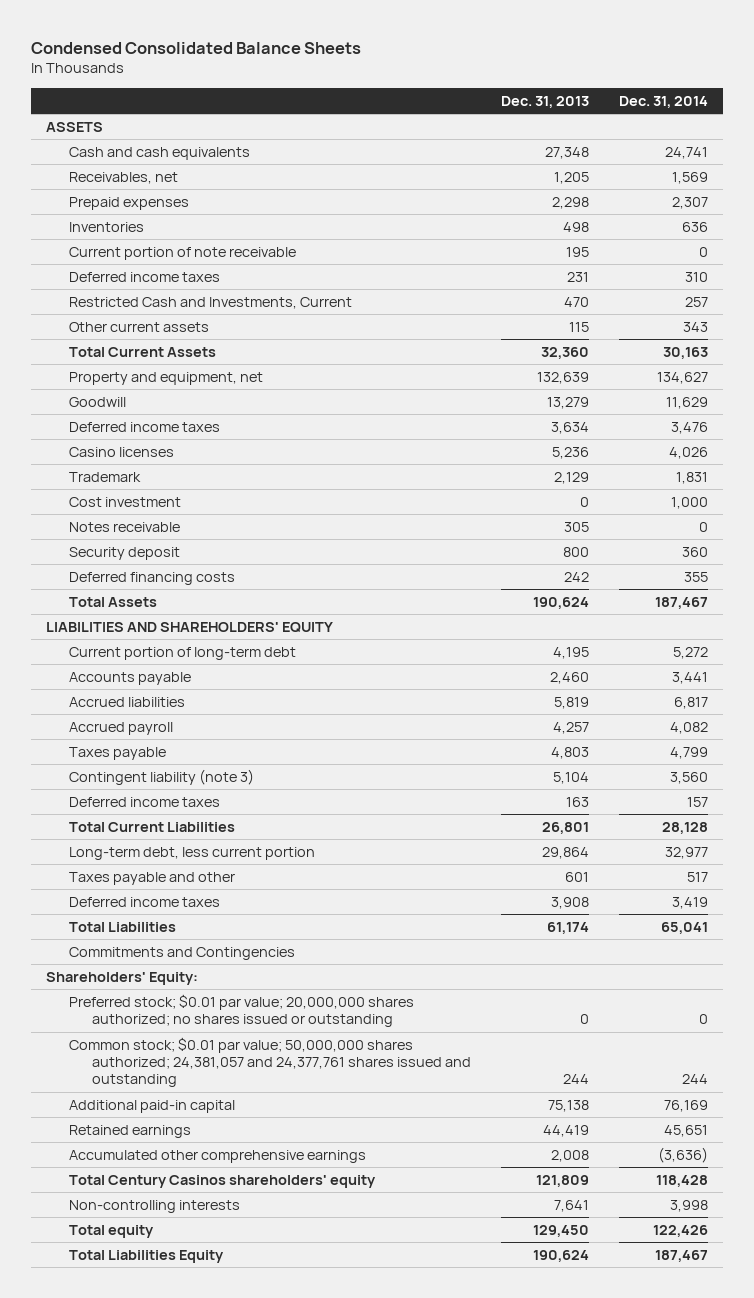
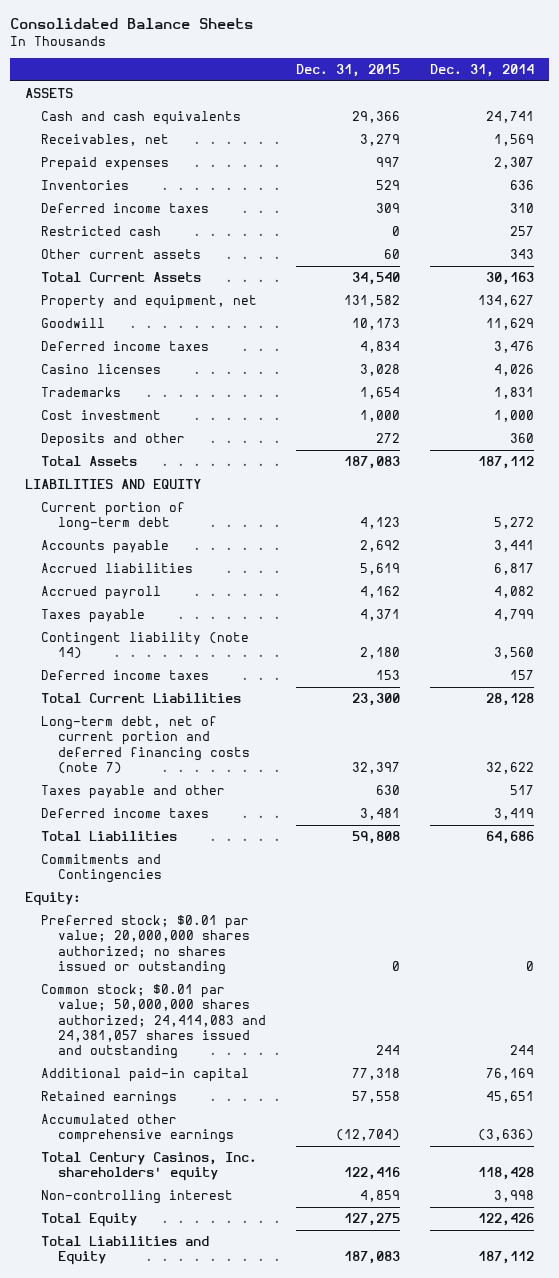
[31,41,362,54] Condensed Consolidated Balance Sheets -> [10,18,254,30] Consolidated Balance Sheets
[500,95,589,108] Dec. 31, 2013 -> none
none -> [295,64,400,78] Dec. 31, 2015
[68,247,296,261] Current portion of note receivable -> none
[68,297,352,310] Restricted Cash and Investments, Current -> [41,226,162,237] Restricted cash
[68,472,141,483] Trademark -> [41,387,122,398] Trademarks
[68,522,180,533] Notes receivable -> none
[68,547,180,561] Security deposit -> none
[68,572,235,586] Deferred financing costs -> none
none -> [41,433,186,448] Deposits and other
[654,597,708,610] 187,467 -> [477,456,534,470] 187,112
[46,622,334,634] LIABILITIES AND SHAREHOLDERS' EQUITY -> [25,479,202,490] LIABILITIES AND EQUITY
[68,769,254,786] Contingent liability (note 3) -> [41,632,250,660] Contingent liability (note 14)
[68,847,315,861] Long-term debt, less current portion -> [41,716,250,774] Long-term debt, net of current portion and deferred financing costs (note 7)
[664,847,708,860] 32,977 -> [485,761,534,774] 32,622
[660,922,708,935] 65,041 -> [485,831,534,845] 64,686
[46,972,199,986] Shareholders' Equity: -> [25,892,82,907] Equity:
[68,1037,471,1088] Common stock; $0.01 par value; 50,000,000 shares authorized; 24,381,057 and 24,377,761 shares issued and outstanding -> [41,984,266,1060] Common stock; $0.01 par value; 50,000,000 shares authorized; 24,414,083 and 24,381,057 shares issued and outstanding
[68,1175,376,1189] Total Century Casinos shareholders' equity -> [41,1152,258,1182] Total Century Casinos, Inc. shareholders' equity
[68,1200,240,1214] Non-controlling interests -> [41,1190,234,1205] Non-controlling interest
[68,1225,154,1239] Total equity -> [41,1213,138,1228] Total Equity
[68,1250,224,1264] Total Liabilities Equity -> [41,1236,210,1266] Total Liabilities and Equity
[654,1250,708,1263] 187,467 -> [477,1251,534,1265] 187,112

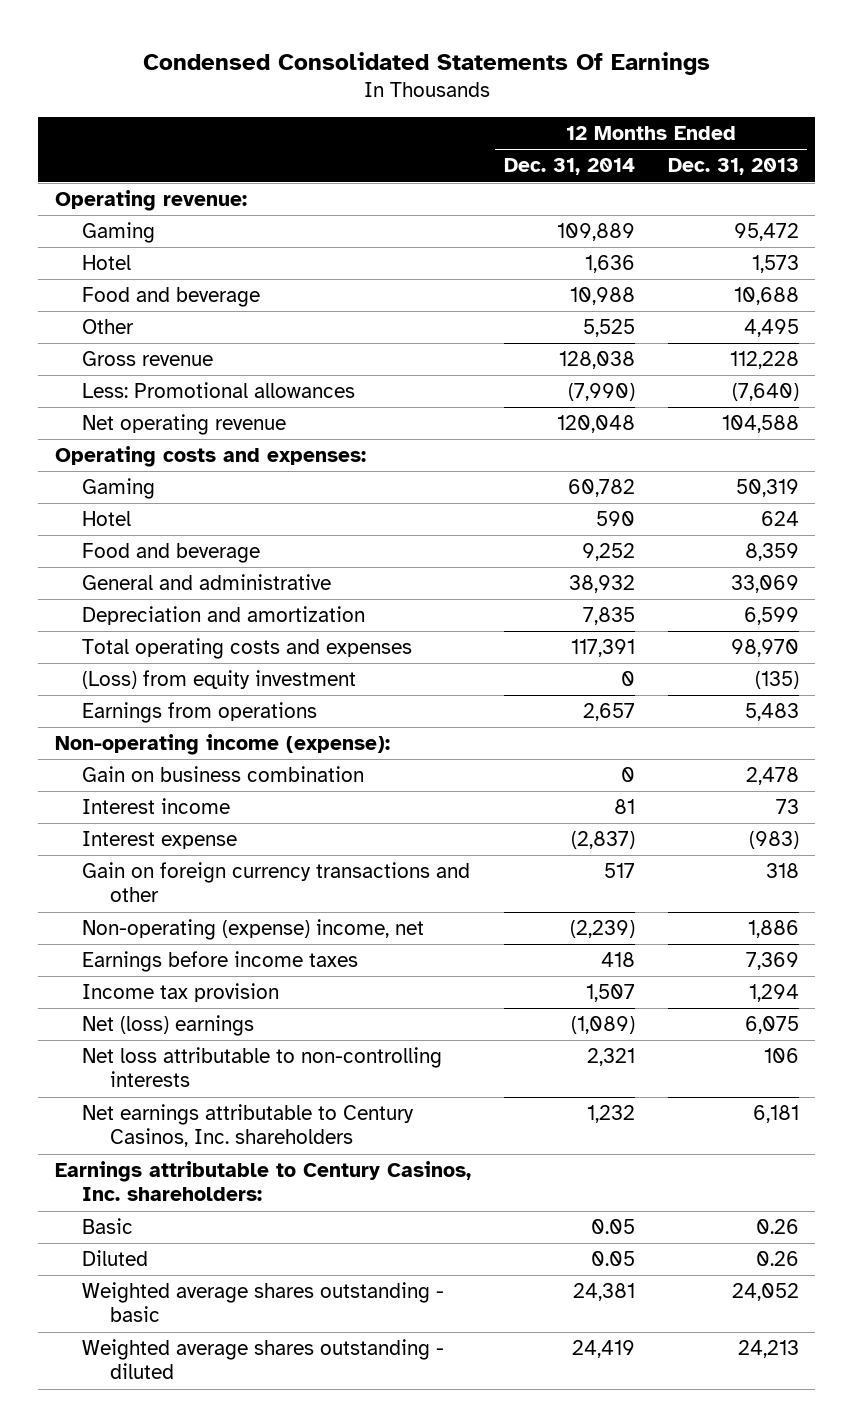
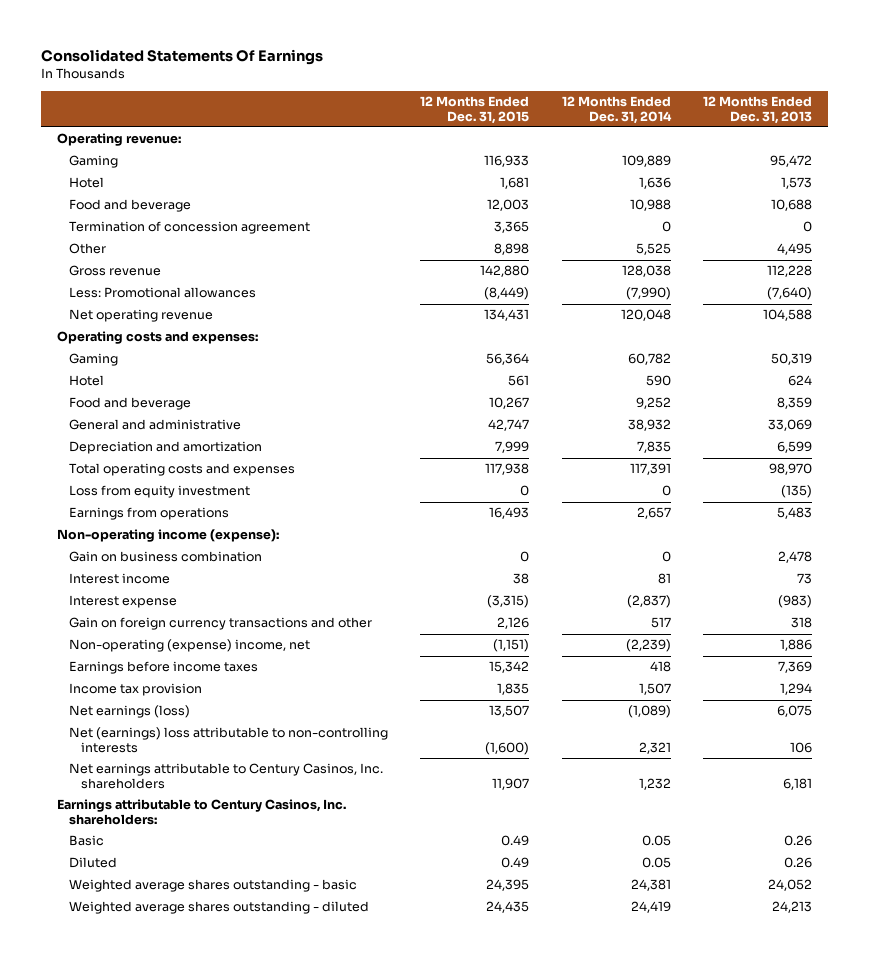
[142,51,710,75] Condensed Consolidated Statements Of Earnings -> [41,48,324,65] Consolidated Statements Of Earnings
none -> [420,96,530,124] 12 Months Ended Dec. 31, 2015
none -> [69,221,311,235] Termination of concession agreement
[82,669,357,689] (Loss) from equity investment -> [69,485,251,499] Loss from equity investment
[82,1014,255,1036] Net (loss) earnings -> [69,705,191,719] Net earnings (loss)
[82,1046,443,1088] Net loss attributable to non-controlling interests -> [69,727,389,754] Net (earnings) loss attributable to non-controlling interests

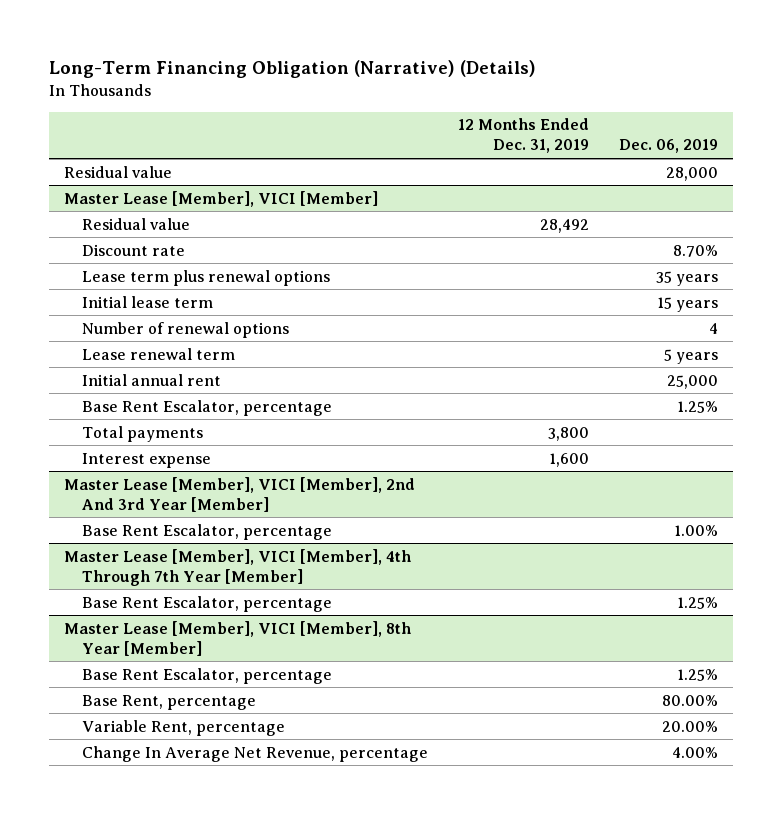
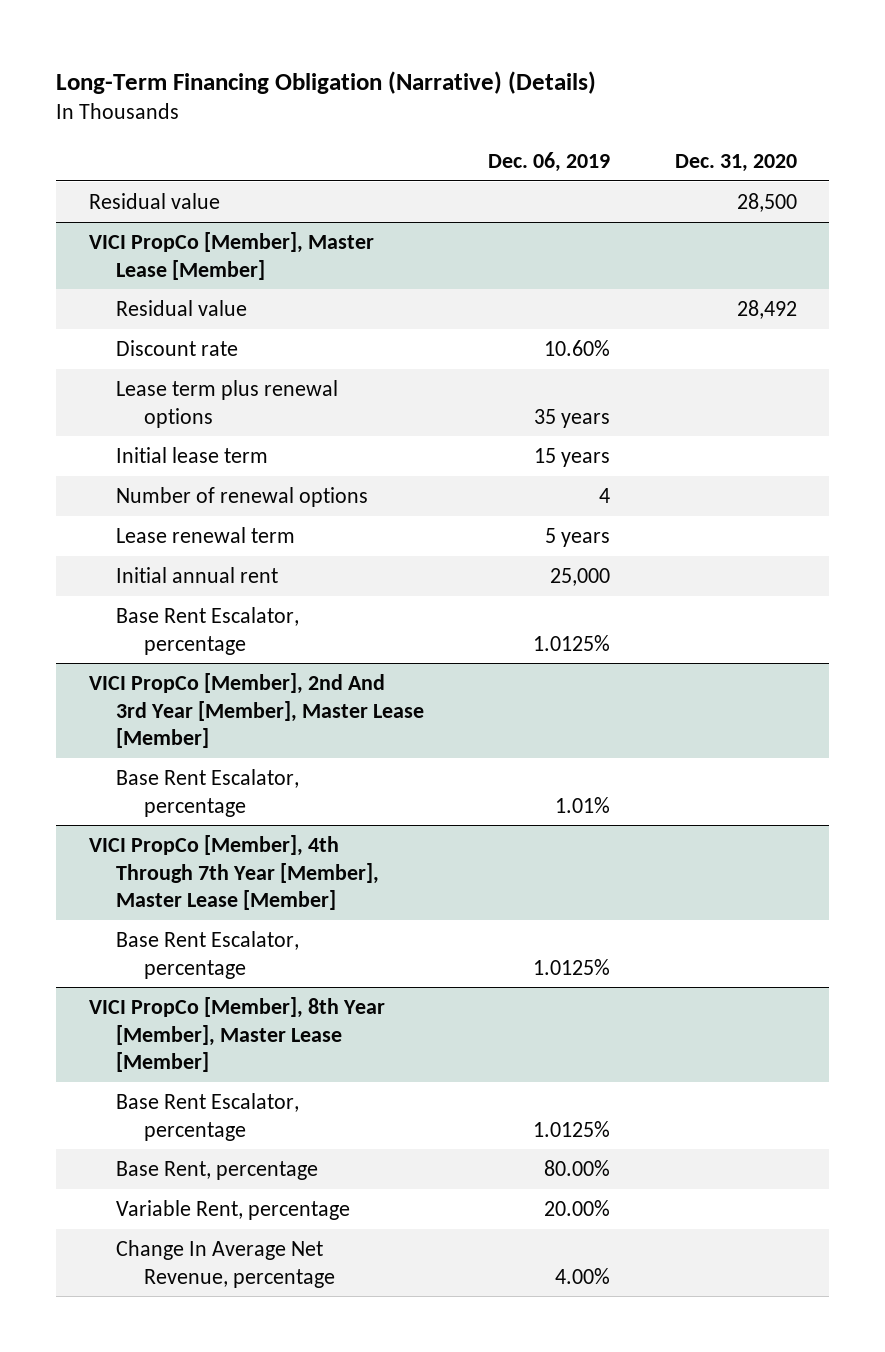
[458,118,590,154] 12 Months Ended Dec. 31, 2019 -> none
none -> [674,153,797,172] Dec. 31, 2020
[64,165,173,178] Residual value -> none
[64,190,379,207] Master Lease [Member], VICI [Member] -> none
none -> [88,231,374,280] VICI PropCo [Member], Master Lease [Member]
none -> [116,299,248,316] Residual value
[673,244,719,257] 8.70% -> [544,339,611,356] 10.60%
[81,425,203,442] Total payments -> none
[81,452,211,468] Interest expense -> none
[677,400,719,413] 1.25% -> [533,634,611,651] 1.0125%
[64,476,416,512] Master Lease [Member], VICI [Member], 2nd And 3rd Year [Member] -> [88,672,425,749] VICI PropCo [Member], 2nd And 3rd Year [Member], Master Lease [Member]
[674,524,719,536] 1.00% -> [555,796,611,813] 1.01%
[64,548,412,586] Master Lease [Member], VICI [Member], 4th Through 7th Year [Member] -> [88,834,380,911] VICI PropCo [Member], 4th Through 7th Year [Member], Master Lease [Member]
[677,596,719,609] 1.25% -> [533,958,611,975] 1.0125%
[64,620,412,656] Master Lease [Member], VICI [Member], 8th Year [Member] -> [88,996,385,1073] VICI PropCo [Member], 8th Year [Member], Master Lease [Member]
[677,668,719,681] 1.25% -> [533,1120,611,1137] 1.0125%

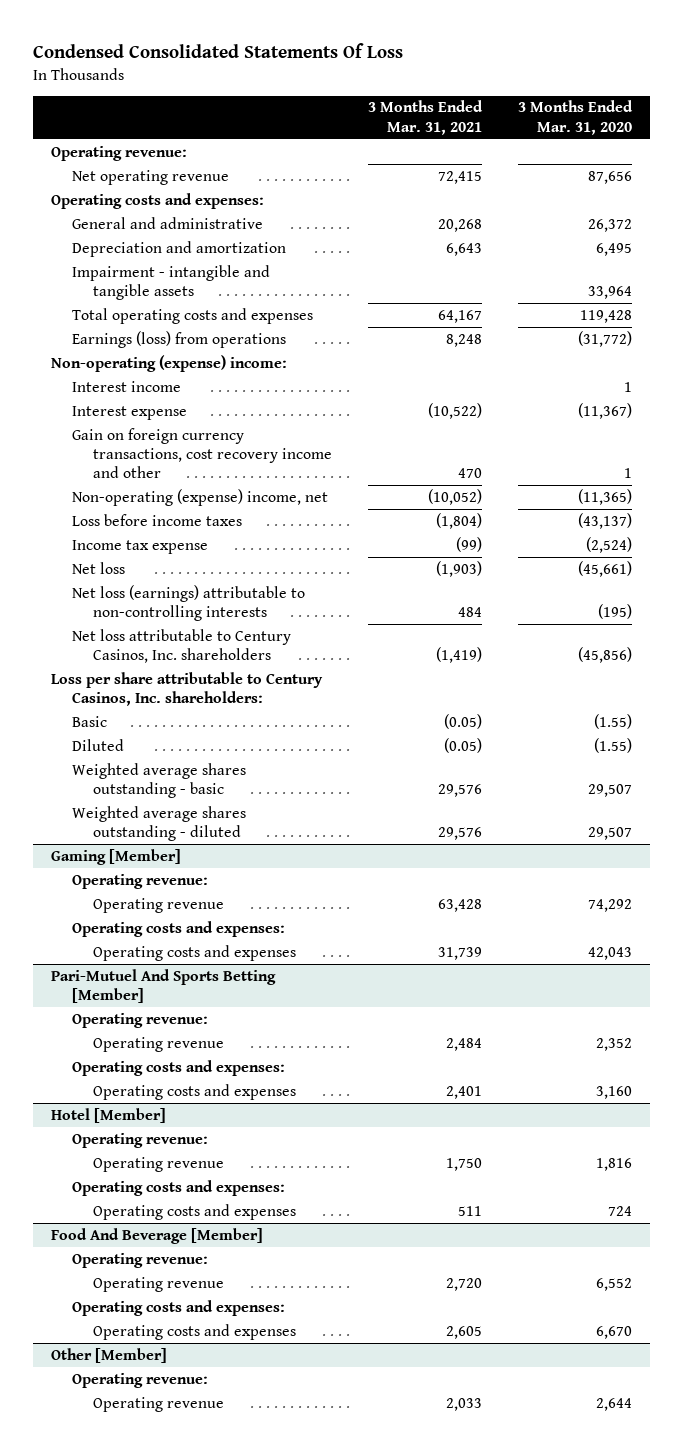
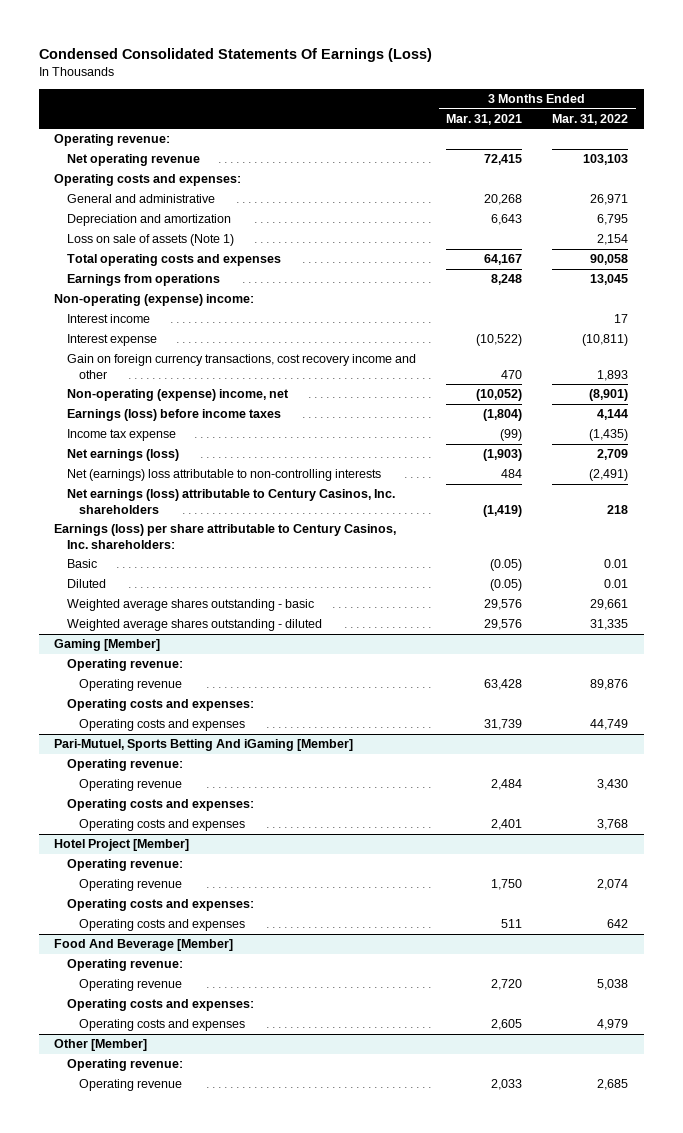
[33,43,404,59] Condensed Consolidated Statements Of Loss -> [38,47,432,62] Condensed Consolidated Statements Of Earnings (Loss)
[518,100,634,135] 3 Months Ended Mar. 31, 2020 -> none
none -> [552,113,629,125] Mar. 31, 2022
[72,264,271,301] Impairment - intangible and tangible assets -> none
none -> [66,234,234,247] Loss on sale of assets (Note 1)
[72,330,287,348] Earnings (loss) from operations -> [66,274,220,287] Earnings from operations
[72,513,243,526] Loss before income taxes -> [66,409,281,422] Earnings (loss) before income taxes
[72,561,126,574] Net loss -> [66,449,179,462] Net earnings (loss)
[72,584,306,622] Net loss (earnings) attributable to non-controlling interests -> [66,469,381,482] Net (earnings) loss attributable to non-controlling interests
[72,628,292,664] Net loss attributable to Century Casinos, Inc. shareholders -> [66,489,395,514] Net earnings (loss) attributable to Century Casinos, Inc. shareholders
[51,671,324,707] Loss per share attributable to Century Casinos, Inc. shareholders: -> [54,524,397,549] Earnings (loss) per share attributable to Century Casinos, Inc. shareholders:
[51,968,277,1004] Pari-Mutuel And Sports Betting [Member] -> [54,739,354,752] Pari-Mutuel, Sports Betting And iGaming [Member]
[51,1107,167,1123] Hotel [Member] -> [54,839,190,852] Hotel Project [Member]

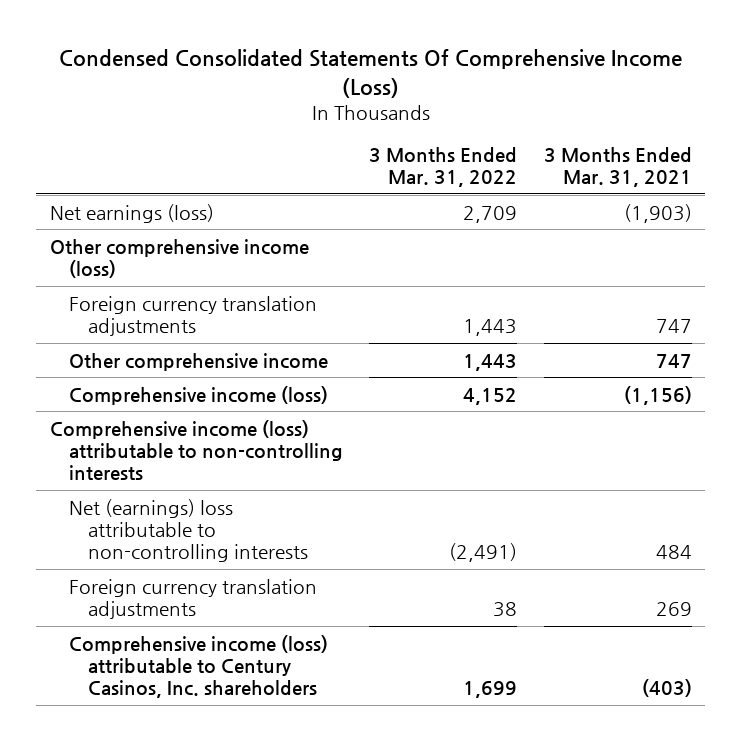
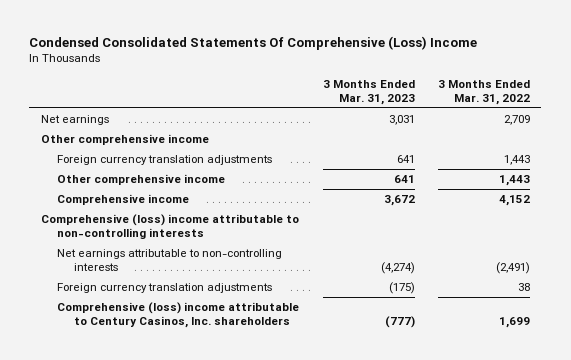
[58,49,682,98] Condensed Consolidated Statements Of Comprehensive Income (Loss) -> [29,35,478,50] Condensed Consolidated Statements Of Comprehensive (Loss) Income
[543,146,692,187] 3 Months Ended Mar. 31, 2021 -> none
none -> [322,79,415,105] 3 Months Ended Mar. 31, 2023
[49,203,214,223] Net earnings (loss) -> [40,115,109,126] Net earnings
[49,238,309,278] Other comprehensive income (loss) -> [40,134,209,146] Other comprehensive income
[68,385,328,405] Comprehensive income (loss) -> [57,194,190,206] Comprehensive income
[49,419,343,481] Comprehensive income (loss) attributable to non-controlling interests -> [40,214,299,240] Comprehensive (loss) income attributable to non-controlling interests
[68,498,308,563] Net (earnings) loss attributable to non-controlling interests -> [57,249,283,272] Net earnings attributable to non-controlling interests
[68,634,328,699] Comprehensive income (loss) attributable to Century Casinos, Inc. shareholders -> [57,302,300,329] Comprehensive (loss) income attributable to Century Casinos, Inc. shareholders

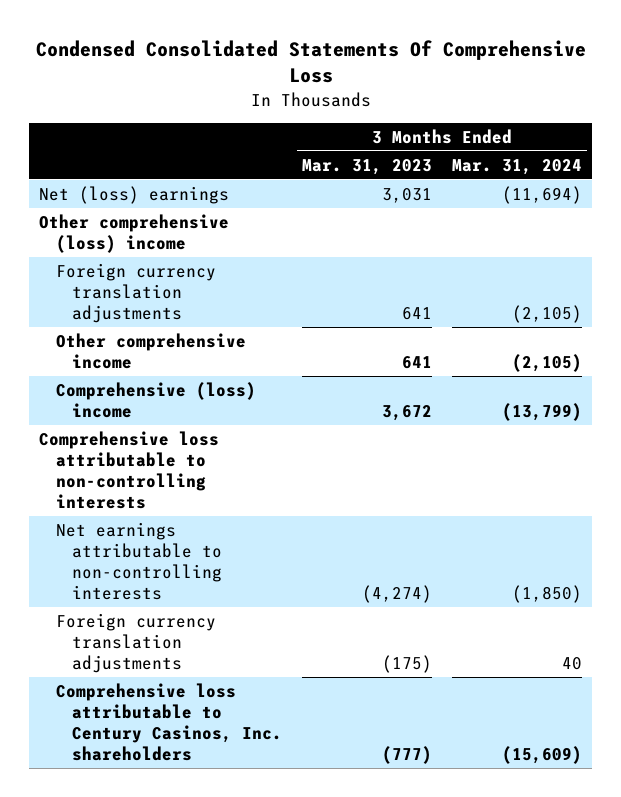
[29,35,478,50] Condensed Consolidated Statements Of Comprehensive (Loss) Income -> [35,39,586,84] Condensed Consolidated Statements Of Comprehensive Loss
[437,79,530,105] 3 Months Ended Mar. 31, 2022 -> none
none -> [452,158,583,175] Mar. 31, 2024
[40,115,109,126] Net earnings -> [39,186,230,205] Net (loss) earnings
[40,134,209,146] Other comprehensive income -> [39,214,230,253] Other comprehensive (loss) income
[57,194,190,206] Comprehensive income -> [55,382,256,418] Comprehensive (loss) income
[40,214,299,240] Comprehensive (loss) income attributable to non-controlling interests -> [39,431,220,509] Comprehensive loss attributable to non-controlling interests
[57,302,300,329] Comprehensive (loss) income attributable to Century Casinos, Inc. shareholders -> [55,683,283,761] Comprehensive loss attributable to Century Casinos, Inc. shareholders

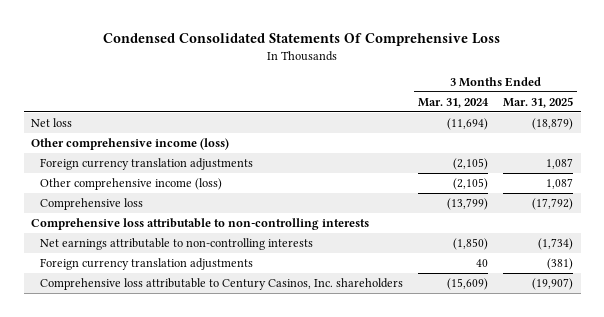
[302,158,433,175] Mar. 31, 2023 -> none
none -> [503,96,574,108] Mar. 31, 2025
[39,186,230,205] Net (loss) earnings -> [31,117,73,127] Net loss
[39,214,230,253] Other comprehensive (loss) income -> [31,137,230,150] Other comprehensive income (loss)
[55,333,246,369] Other comprehensive income -> [40,177,223,190] Other comprehensive income (loss)
[55,382,256,418] Comprehensive (loss) income -> [40,197,144,210] Comprehensive loss

